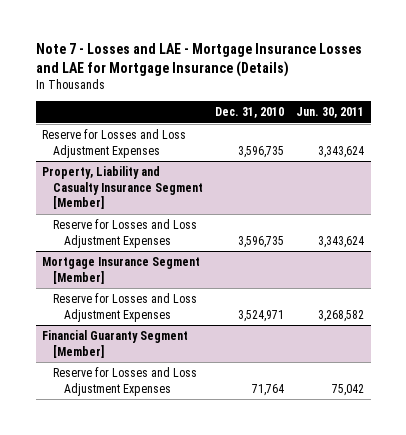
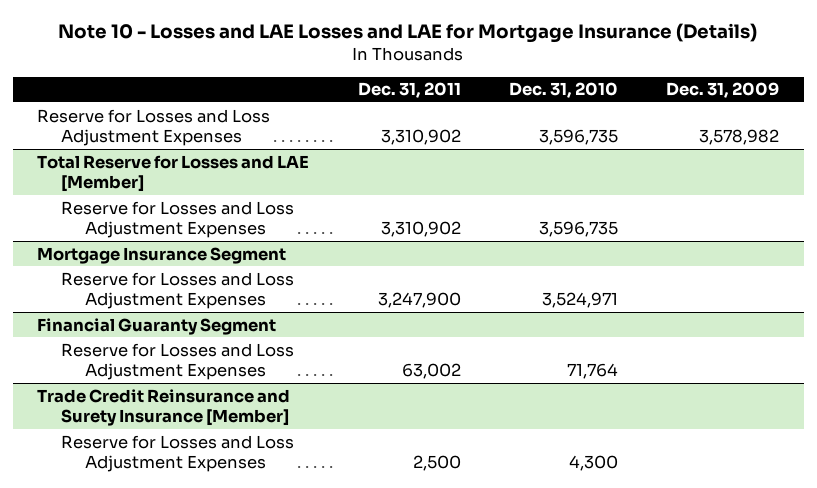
[35,43,362,77] Note 7 - Losses and LAE - Mortgage Insurance Losses and LAE for Mortgage Insurance (Details) -> [58,23,758,44] Note 10 - Losses and LAE Losses and LAE for Mortgage Insurance (Details)
[296,107,365,119] Jun. 30, 2011 -> none
none -> [357,82,461,99] Dec. 31, 2011
none -> [666,82,780,99] Dec. 31, 2009
[41,166,204,210] Property, Liability and Casualty Insurance Segment [Member] -> none
none -> [37,154,310,193] Total Reserve for Losses and LAE [Member]
[41,257,200,284] Mortgage Insurance Segment [Member] -> [37,246,287,264] Mortgage Insurance Segment
[41,330,188,358] Financial Guaranty Segment [Member] -> [37,317,277,335] Financial Guaranty Segment
none -> [37,388,291,427] Trade Credit Reinsurance and Surety Insurance [Member]
none -> [61,434,295,473] Reserve for Losses and Loss Adjustment Expenses

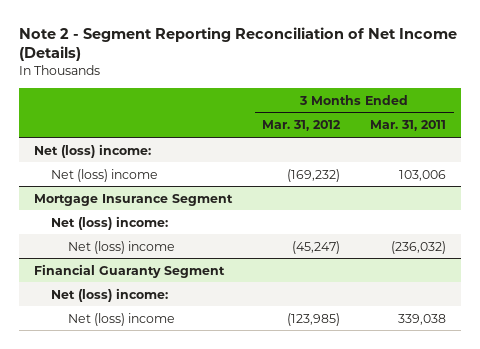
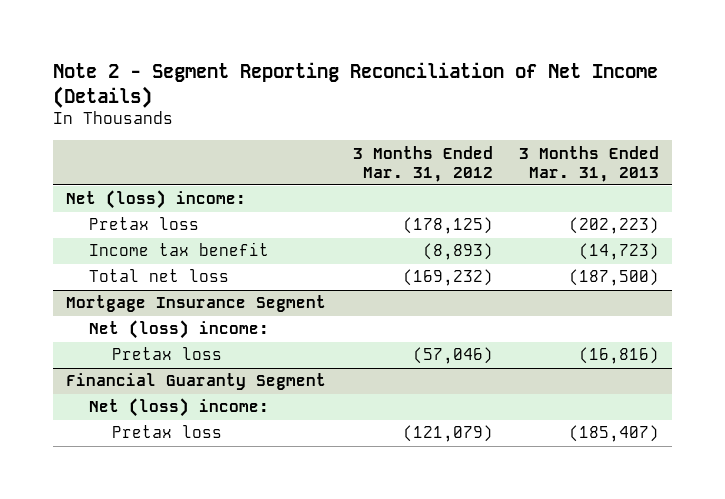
[370,120,447,132] Mar. 31, 2011 -> none
none -> [518,145,659,182] 3 Months Ended Mar. 31, 2013
none -> [89,217,200,231] Pretax loss
none -> [89,242,270,257] Income tax benefit
[51,168,159,182] Net (loss) income -> [89,269,230,283] Total net loss
[67,240,175,254] Net (loss) income -> none
none -> [112,347,223,361] Pretax loss
[67,312,175,326] Net (loss) income -> none
none -> [112,425,223,439] Pretax loss

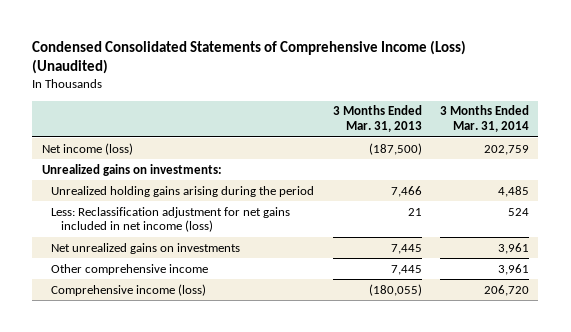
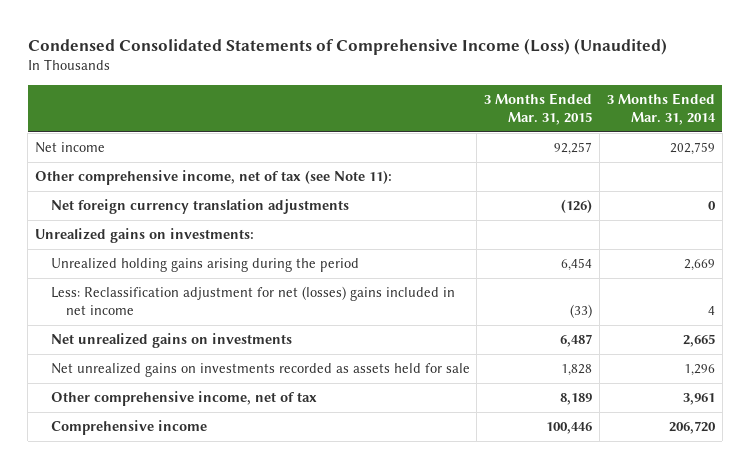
[332,105,422,133] 3 Months Ended Mar. 31, 2013 -> none
none -> [484,93,593,126] 3 Months Ended Mar. 31, 2015
[41,142,133,155] Net income (loss) -> [35,142,106,154] Net income
none -> [35,170,393,186] Other comprehensive income, net of tax (see Note 11):
none -> [50,199,349,215] Net foreign currency translation adjustments
[498,185,530,197] 4,485 -> [684,259,716,272] 2,669
[51,206,291,233] Less: Reclassification adjustment for net gains included in net income (loss) -> [50,286,455,316] Less: Reclassification adjustment for net (losses) gains included in net income
[508,207,530,216] 524 -> [708,306,716,316] 4
[498,242,530,254] 3,961 -> [683,334,716,348] 2,665
none -> [50,363,470,378] Net unrealized gains on investments recorded as assets held for sale
[51,263,209,275] Other comprehensive income -> [50,391,317,407] Other comprehensive income, net of tax
[51,283,207,296] Comprehensive income (loss) -> [50,420,207,436] Comprehensive income

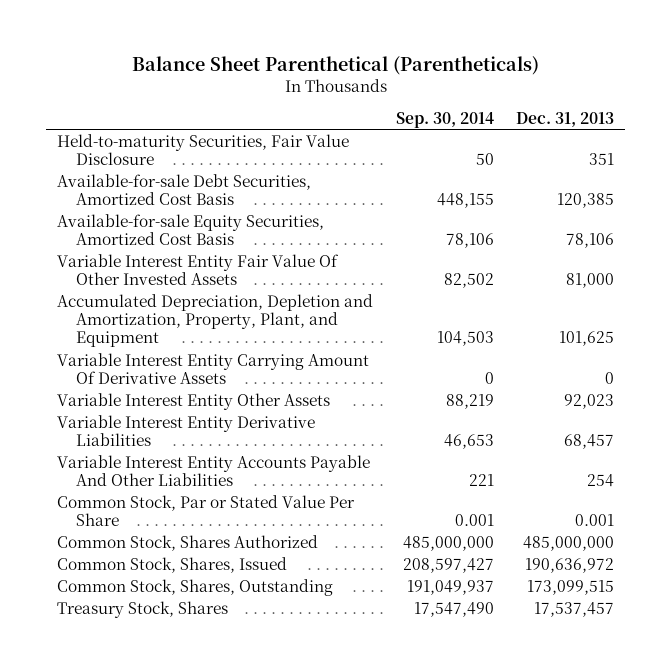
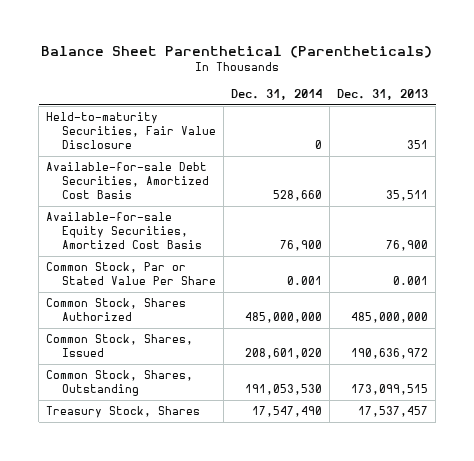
[395,111,494,128] Sep. 30, 2014 -> none
none -> [231,88,323,100] Dec. 31, 2014
[57,253,340,286] Variable Interest Entity Fair Value Of Other Invested Assets -> none
[57,293,374,348] Accumulated Depreciation, Depletion and Amortization, Property, Plant, and Equipment -> none
[57,352,370,385] Variable Interest Entity Carrying Amount Of Derivative Assets -> none
[57,392,331,410] Variable Interest Entity Other Assets -> none
[57,414,316,447] Variable Interest Entity Derivative Liabilities -> none
[57,454,371,487] Variable Interest Entity Accounts Payable And Other Liabilities -> none
[556,193,614,209] 120,385 -> [386,189,429,201] 35,511
[565,233,614,249] 78,106 -> [386,239,429,251] 76,900

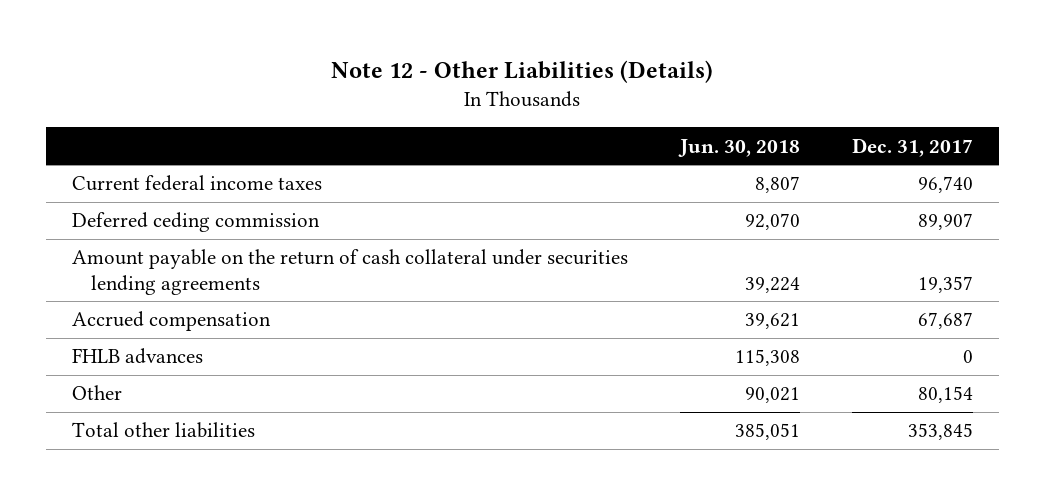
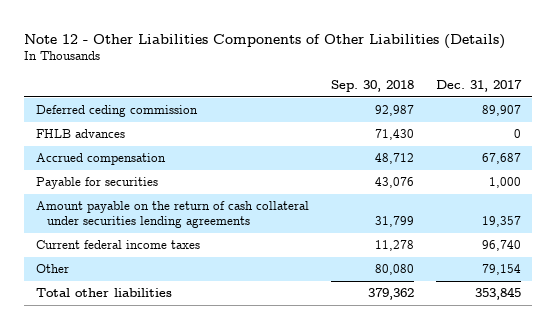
[331,60,714,84] Note 12 - Other Liabilities (Details) -> [24,33,506,49] Note 12 - Other Liabilities Components of Other Liabilities (Details)
[677,138,800,157] Jun. 30, 2018 -> none
none -> [330,80,414,93] Sep. 30, 2018
[71,311,271,332] Accrued compensation -> [35,153,166,166] Accrued compensation
none -> [35,177,158,190] Payable for securities
[71,249,628,295] Amount payable on the return of cash collateral under securities lending agreements -> [35,201,309,229] Amount payable on the return of cash collateral under securities lending agreements
[71,175,322,192] Current federal income taxes -> [35,240,200,250] Current federal income taxes
[917,386,973,404] 80,154 -> [482,264,522,276] 79,154

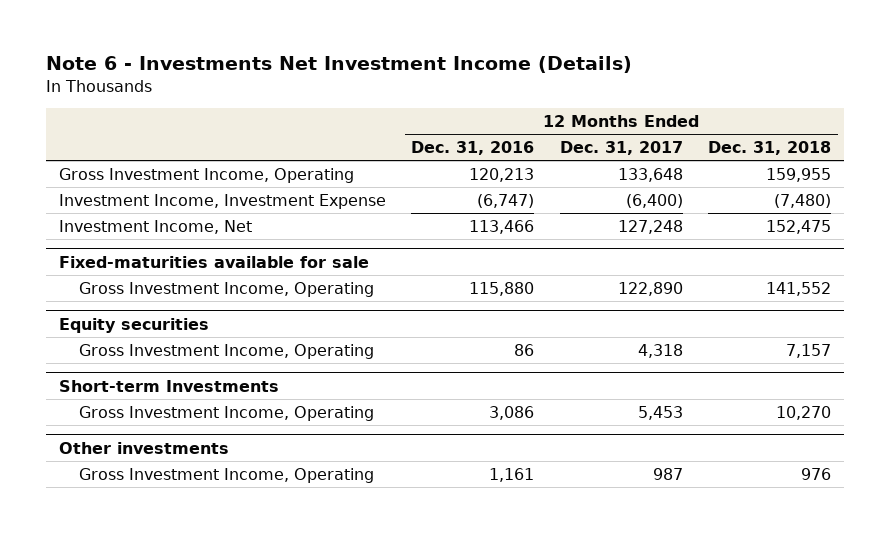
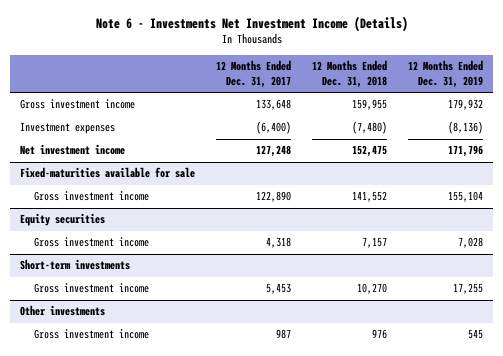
[411,141,535,156] Dec. 31, 2016 -> none
none -> [407,60,483,88] 12 Months Ended Dec. 31, 2019
[58,167,354,183] Gross Investment Income, Operating -> [20,99,136,110] Gross investment income
[58,193,386,209] Investment Income, Investment Expense -> [20,122,116,135] Investment expenses
[58,219,252,234] Investment Income, Net -> [20,144,126,156] Net investment income
[79,281,375,297] Gross Investment Income, Operating -> [33,191,149,202] Gross investment income
[79,343,375,359] Gross Investment Income, Operating -> [33,237,149,248] Gross investment income
[58,379,279,392] Short-term Investments -> [20,259,131,271] Short-term investments
[79,405,375,421] Gross Investment Income, Operating -> [33,283,149,294] Gross investment income
[79,467,375,483] Gross Investment Income, Operating -> [33,329,149,340] Gross investment income

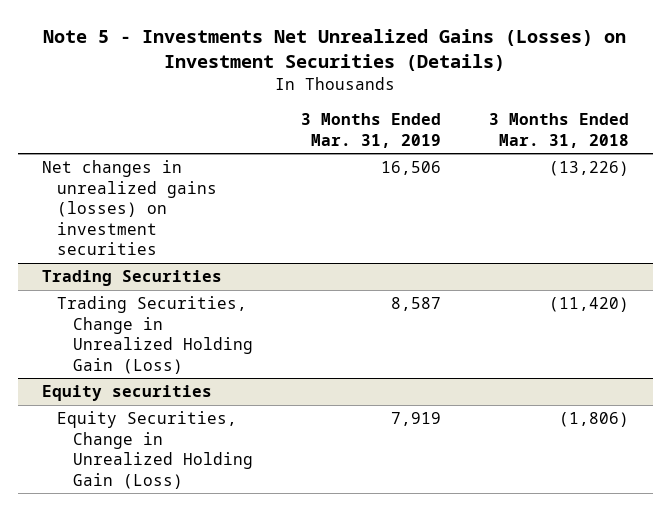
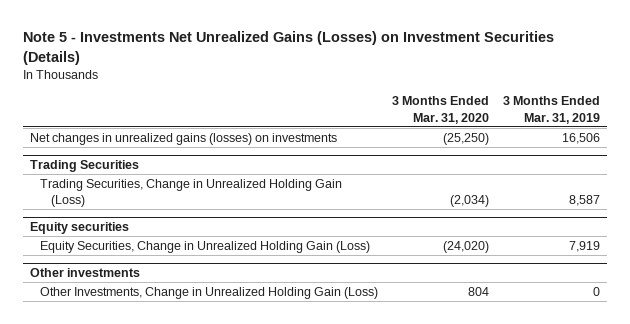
[488,113,629,148] 3 Months Ended Mar. 31, 2018 -> none
none -> [392,96,490,124] 3 Months Ended Mar. 31, 2020
[41,160,218,256] Net changes in unrealized gains (losses) on investment securities -> [29,132,337,145] Net changes in unrealized gains (losses) on investments
none -> [29,268,140,278] Other investments
none -> [40,286,379,299] Other Investments, Change in Unrealized Holding Gain (Loss)

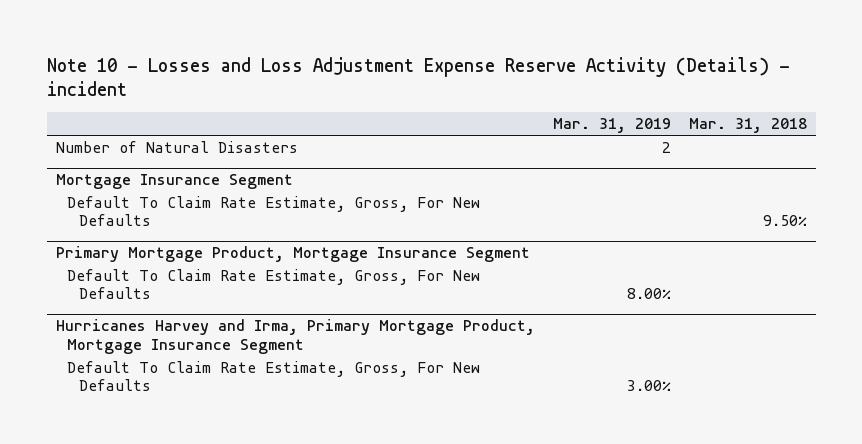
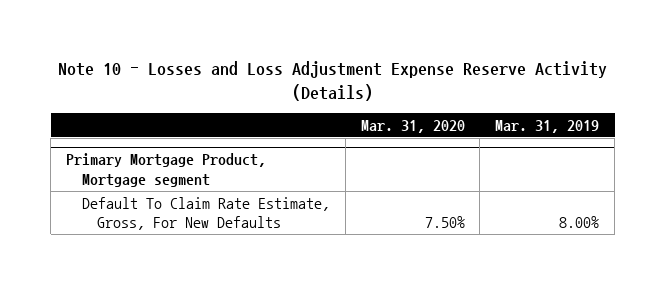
[46,56,790,97] Note 10 - Losses and Loss Adjustment Expense Reserve Activity (Details) - incident -> [57,61,607,102] Note 10 - Losses and Loss Adjustment Expense Reserve Activity (Details)
[688,118,807,134] Mar. 31, 2018 -> none
none -> [360,119,465,133] Mar. 31, 2020
[55,141,298,154] Number of Natural Disasters -> none
[55,174,293,190] Mortgage Insurance Segment -> none
[67,196,481,227] Default To Claim Rate Estimate, Gross, For New Defaults -> none
[55,246,530,263] Primary Mortgage Product, Mortgage Insurance Segment -> [66,153,267,187] Primary Mortgage Product, Mortgage segment
[55,319,535,354] Hurricanes Harvey and Irma, Primary Mortgage Product, Mortgage Insurance Segment -> none
[67,361,481,392] Default To Claim Rate Estimate, Gross, For New Defaults -> none

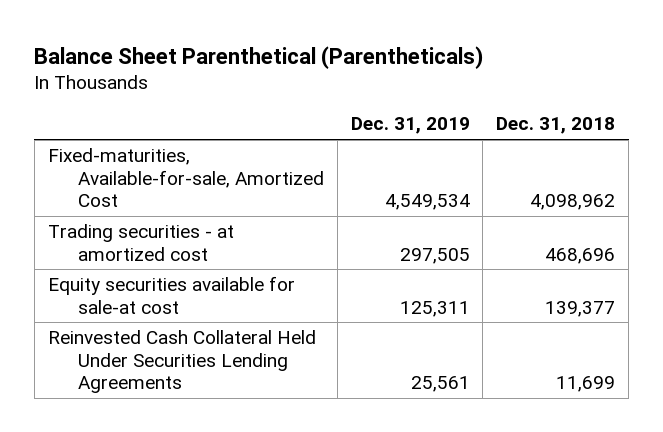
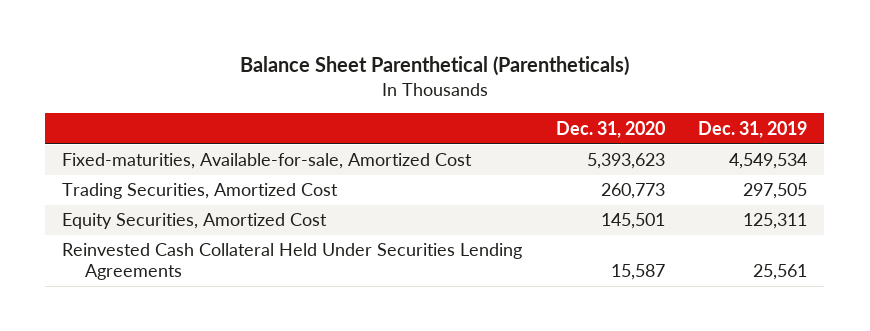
[496,117,616,135] Dec. 31, 2018 -> none
none -> [555,120,665,138] Dec. 31, 2020
[47,224,234,261] Trading securities - at amortized cost -> [62,183,339,200] Trading Securities, Amortized Cost
[47,276,295,314] Equity securities available for sale-at cost -> [62,213,328,230] Equity Securities, Amortized Cost

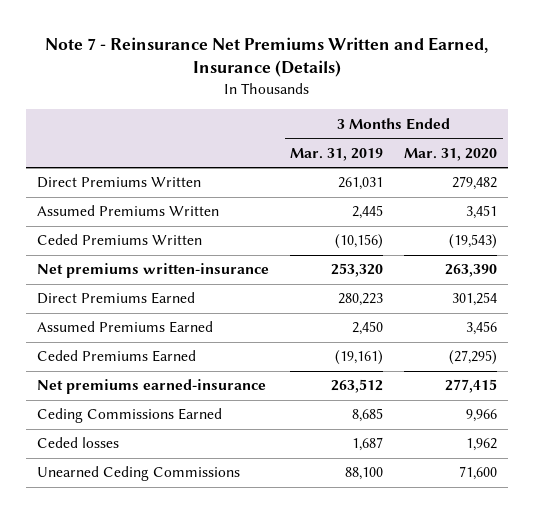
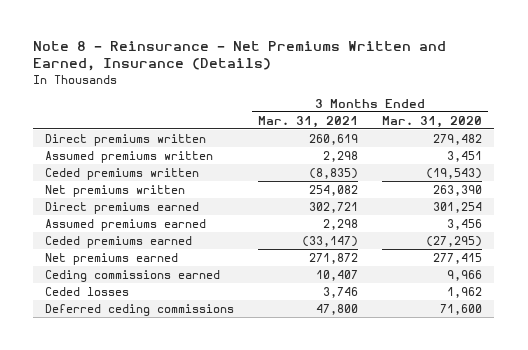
[44,36,488,78] Note 7 - Reinsurance Net Premiums Written and Earned, Insurance (Details) -> [33,40,447,72] Note 8 - Reinsurance - Net Premiums Written and Earned, Insurance (Details)
[289,147,383,161] Mar. 31, 2019 -> none
none -> [258,115,359,128] Mar. 31, 2021
[36,177,201,189] Direct Premiums Written -> [45,133,207,146] Direct premiums written
[36,205,219,217] Assumed Premiums Written -> [45,150,214,163] Assumed premiums written
[36,234,202,246] Ceded Premiums Written -> [45,167,200,180] Ceded premiums written
[36,263,269,279] Net premiums written-insurance -> [45,184,186,197] Net premiums written
[36,292,195,305] Direct Premiums Earned -> [45,201,200,214] Direct premiums earned
[36,321,213,334] Assumed Premiums Earned -> [45,218,207,231] Assumed premiums earned
[36,350,196,363] Ceded Premiums Earned -> [45,235,193,248] Ceded premiums earned
[36,379,266,395] Net premiums earned-insurance -> [45,252,179,265] Net premiums earned
[36,408,222,424] Ceding Commissions Earned -> [45,269,221,282] Ceding commissions earned
[36,466,240,482] Unearned Ceding Commissions -> [45,303,235,316] Deferred ceding commissions

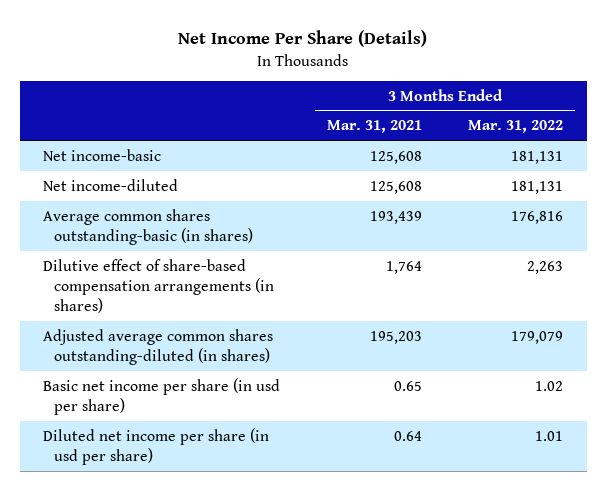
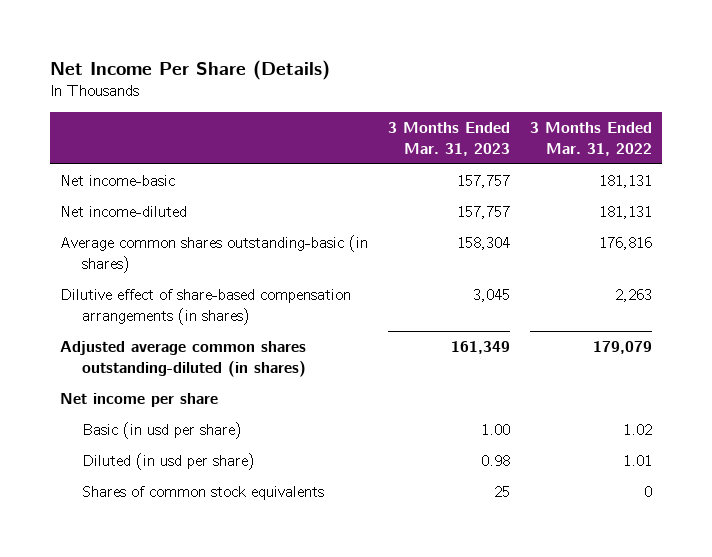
[326,120,422,134] Mar. 31, 2021 -> none
none -> [388,121,511,156] 3 Months Ended Mar. 31, 2023
none -> [60,393,219,408] Net income per share
[43,377,281,415] Basic net income per share (in usd per share) -> [81,422,242,440] Basic (in usd per share)
[43,427,270,465] Diluted net income per share (in usd per share) -> [81,453,255,471] Diluted (in usd per share)
none -> [81,486,324,501] Shares of common stock equivalents

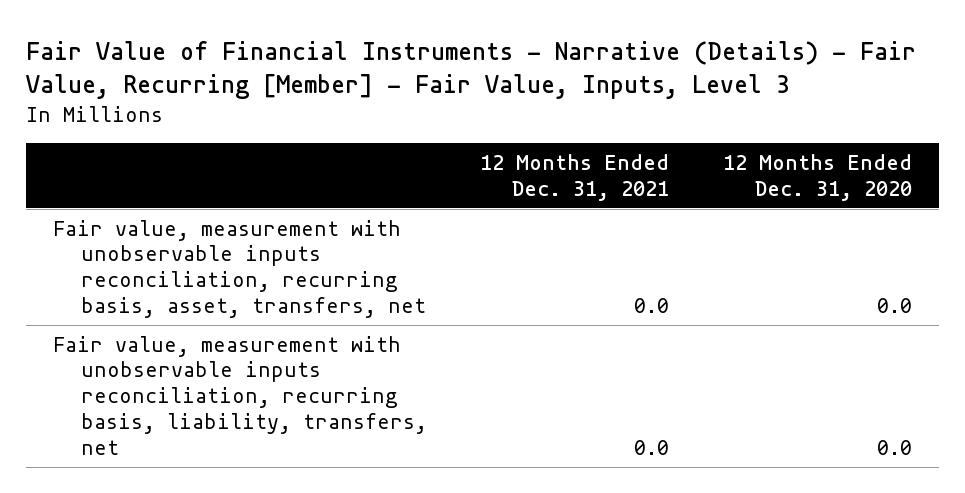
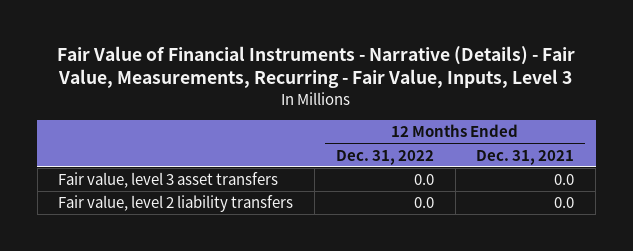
[26,40,917,99] Fair Value of Financial Instruments - Narrative (Details) - Fair Value, Recurring [Member] - Fair Value, Inputs, Level 3 -> [57,45,576,89] Fair Value of Financial Instruments - Narrative (Details) - Fair Value, Measurements, Recurring - Fair Value, Inputs, Level 3
[723,154,913,201] 12 Months Ended Dec. 31, 2020 -> none
none -> [335,149,434,165] Dec. 31, 2022
[53,219,426,318] Fair value, measurement with unobservable inputs reconciliation, recurring basis, asset, transfers, net -> [58,172,279,189] Fair value, level 3 asset transfers
[53,335,427,455] Fair value, measurement with unobservable inputs reconciliation, recurring basis, liability, transfers, net -> [58,195,294,213] Fair value, level 2 liability transfers

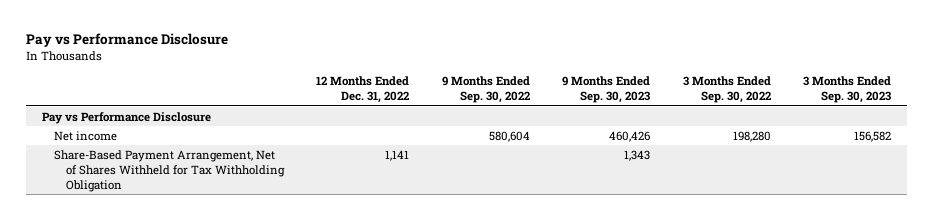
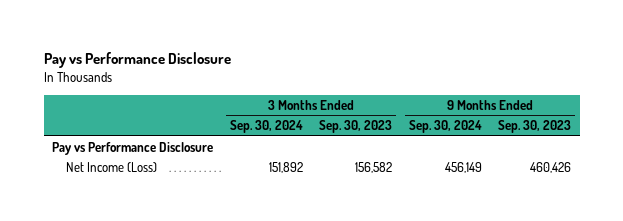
[316,76,410,104] 12 Months Ended Dec. 31, 2022 -> none
[441,76,530,104] 9 Months Ended Sep. 30, 2022 -> none
[682,76,771,104] 3 Months Ended Sep. 30, 2022 -> none
none -> [229,120,303,134] Sep. 30, 2024
none -> [408,120,482,134] Sep. 30, 2024
[53,149,285,192] Share-Based Payment Arrangement, Net of Shares Withheld for Tax Withholding Obligation -> none
[53,130,117,141] Net income -> [66,161,158,172] Net Income (Loss)

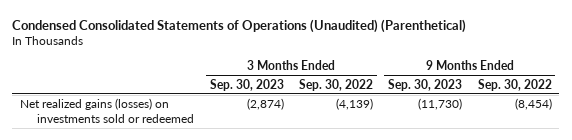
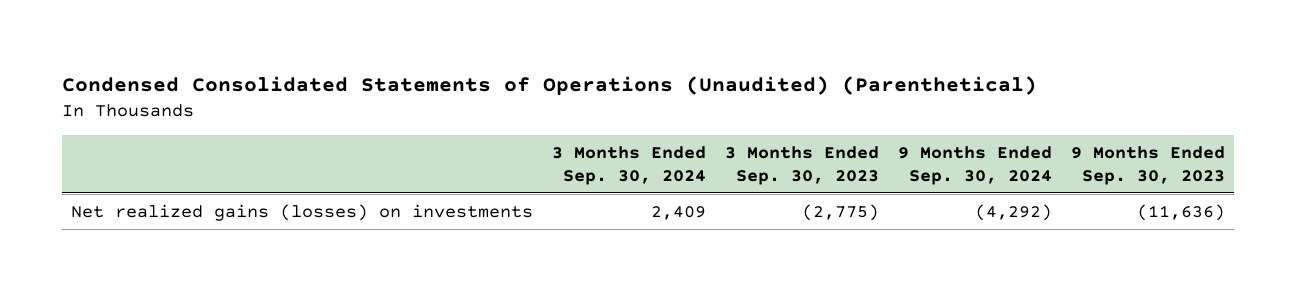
[298,78,373,91] Sep. 30, 2022 -> none
[477,78,552,91] Sep. 30, 2022 -> none
none -> [552,145,707,185] 3 Months Ended Sep. 30, 2024
none -> [898,145,1053,185] 9 Months Ended Sep. 30, 2024
[19,98,195,123] Net realized gains (losses) on investments sold or redeemed -> [71,204,534,222] Net realized gains (losses) on investments
[246,98,284,111] (2,874) -> [802,204,880,222] (2,775)
[418,98,463,111] (11,730) -> [1136,204,1225,222] (11,636)

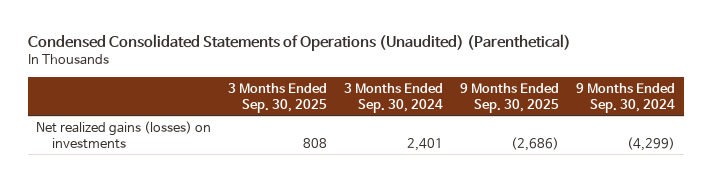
[725,145,880,185] 3 Months Ended Sep. 30, 2023 -> none
[1070,145,1225,185] 9 Months Ended Sep. 30, 2023 -> none
none -> [228,82,328,113] 3 Months Ended Sep. 30, 2025
none -> [460,82,560,113] 9 Months Ended Sep. 30, 2025
[651,206,707,221] 2,409 -> [407,137,444,151] 2,401
[975,204,1053,222] (4,292) -> [627,136,676,151] (4,299)

